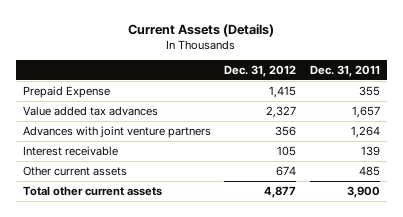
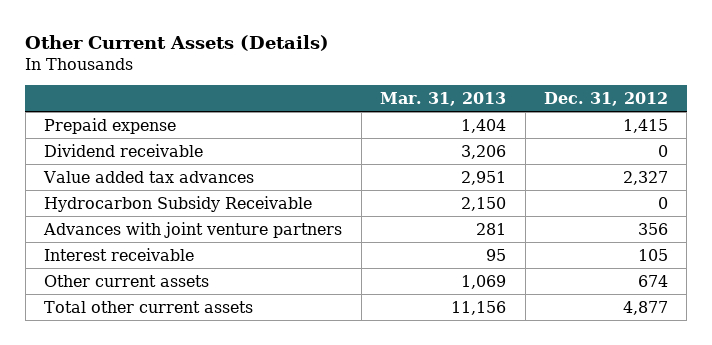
[128,23,275,37] Current Assets (Details) -> [25,35,330,52] Other Current Assets (Details)
[309,64,380,77] Dec. 31, 2011 -> none
none -> [380,91,507,106] Mar. 31, 2013
[22,85,110,98] Prepaid Expense -> [44,117,177,134] Prepaid expense
none -> [44,143,204,157] Dividend receivable
none -> [44,195,313,212] Hydrocarbon Subsidy Receivable

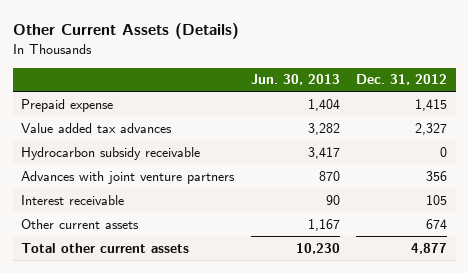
[380,91,507,106] Mar. 31, 2013 -> none
none -> [250,74,340,86] Jun. 30, 2013
[44,143,204,157] Dividend receivable -> none
[44,195,313,212] Hydrocarbon Subsidy Receivable -> [20,146,200,160] Hydrocarbon subsidy receivable

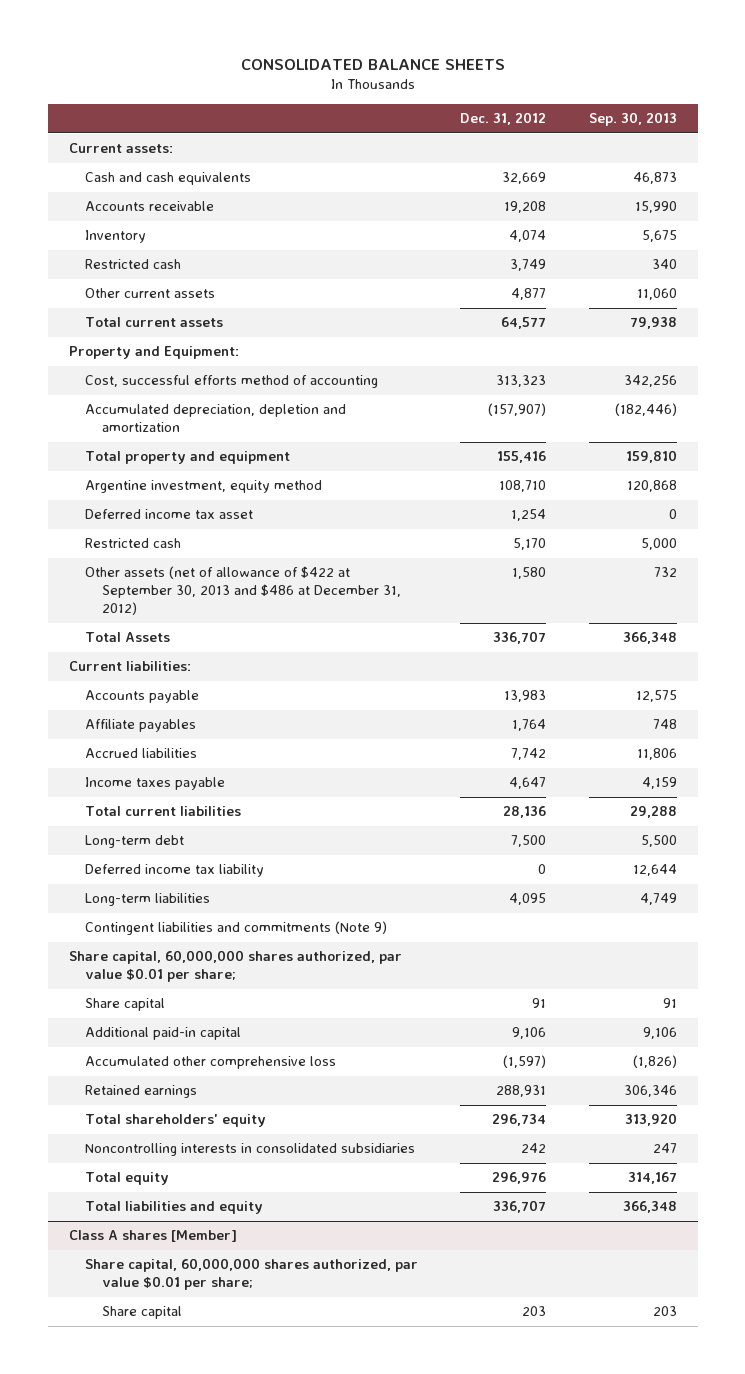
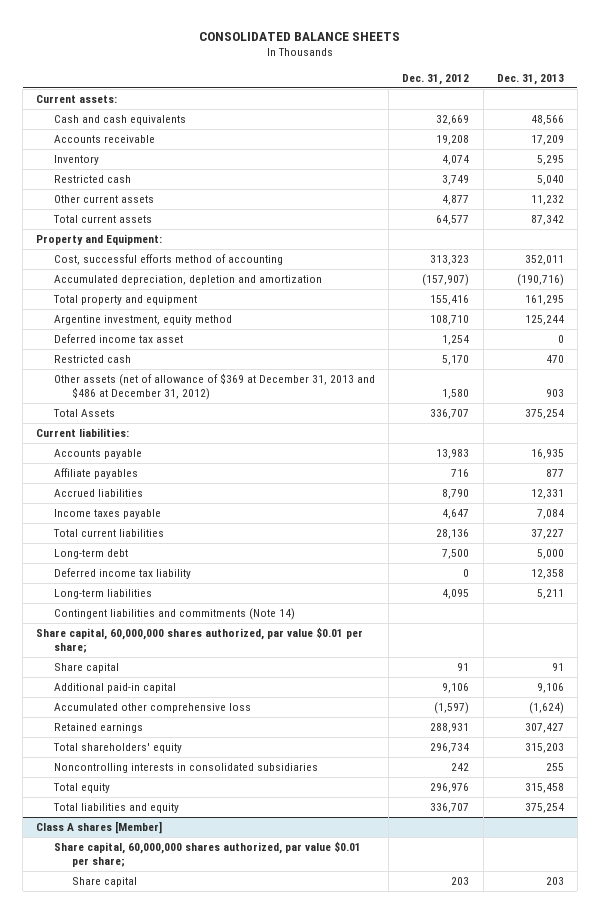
[588,112,677,127] Sep. 30, 2013 -> none
none -> [496,74,564,86] Dec. 31, 2013
[85,566,401,616] Other assets (net of allowance of $422 at September 30, 2013 and $486 at December 31, 2012) -> [54,373,376,400] Other assets (net of allowance of $369 at December 31, 2013 and $486 at December 31, 2012)
[512,719,547,732] 1,764 -> [451,469,470,478] 716
[511,748,547,761] 7,742 -> [442,489,470,500] 8,790
[85,921,388,936] Contingent liabilities and commitments (Note 9) -> [54,608,296,621] Contingent liabilities and commitments (Note 14)

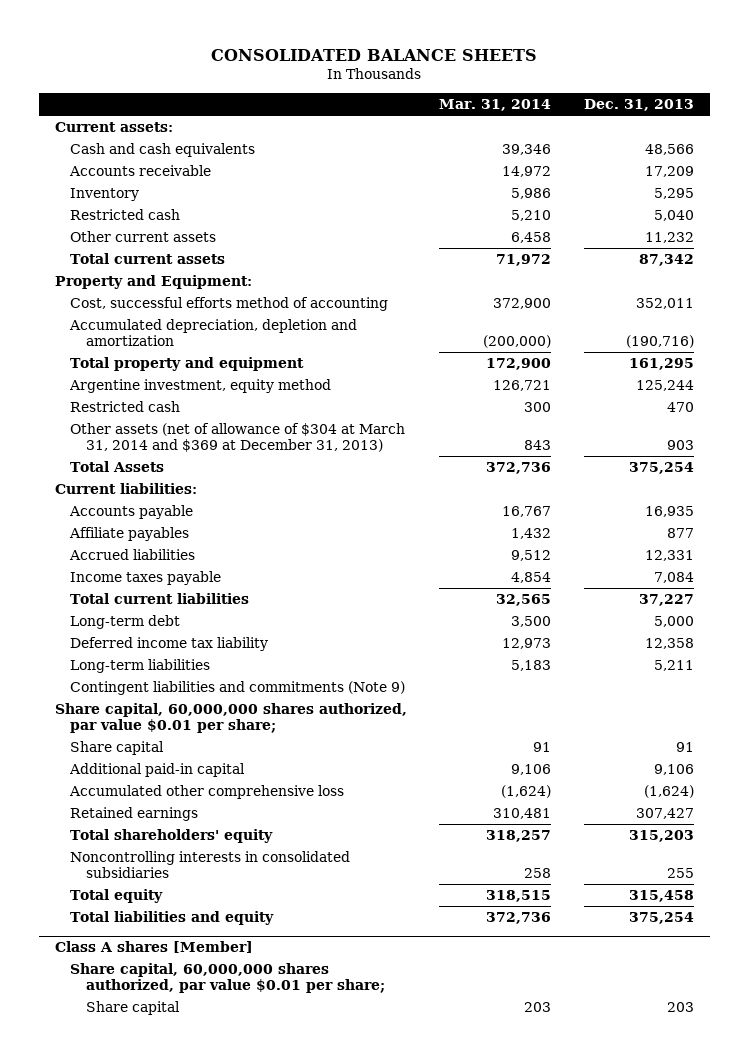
[402,74,470,86] Dec. 31, 2012 -> none
none -> [439,99,552,112] Mar. 31, 2014
[54,334,184,344] Deferred income tax asset -> none
[54,373,376,400] Other assets (net of allowance of $369 at December 31, 2013 and $486 at December 31, 2012) -> [70,423,406,453] Other assets (net of allowance of $304 at March 31, 2014 and $369 at December 31, 2013)
[54,608,296,621] Contingent liabilities and commitments (Note 14) -> [70,681,406,696] Contingent liabilities and commitments (Note 9)

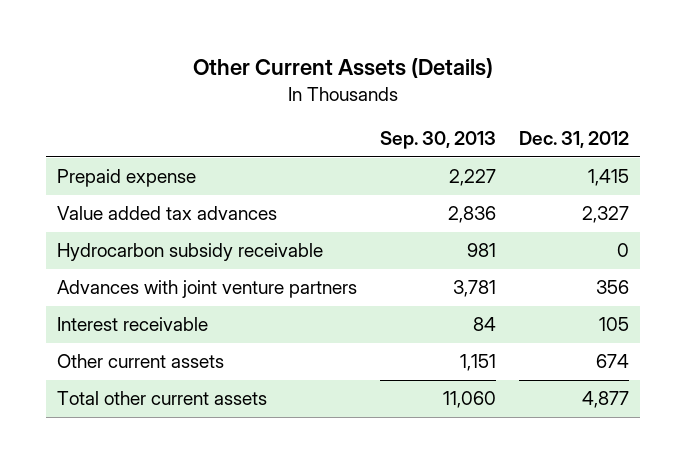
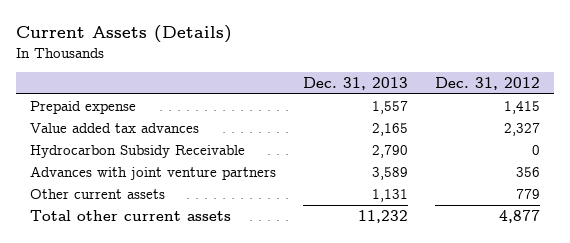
[192,58,493,79] Other Current Assets (Details) -> [16,25,233,44] Current Assets (Details)
[379,131,496,150] Sep. 30, 2013 -> none
none -> [302,76,408,90] Dec. 31, 2013
[57,243,324,262] Hydrocarbon subsidy receivable -> [29,144,245,158] Hydrocarbon Subsidy Receivable
[57,317,209,332] Interest receivable -> none
[595,354,629,369] 674 -> [515,188,540,199] 779

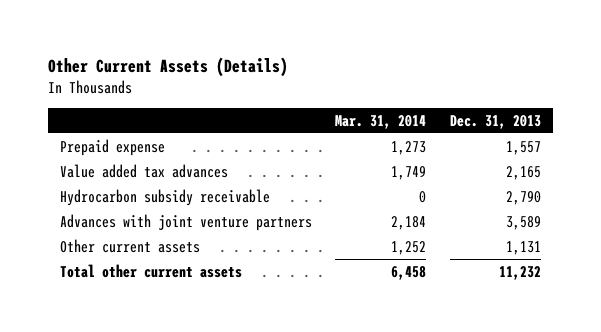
[16,25,233,44] Current Assets (Details) -> [48,56,289,77] Other Current Assets (Details)
[434,76,540,90] Dec. 31, 2012 -> none
none -> [335,114,427,129] Mar. 31, 2014
[29,144,245,158] Hydrocarbon Subsidy Receivable -> [59,188,270,206] Hydrocarbon subsidy receivable

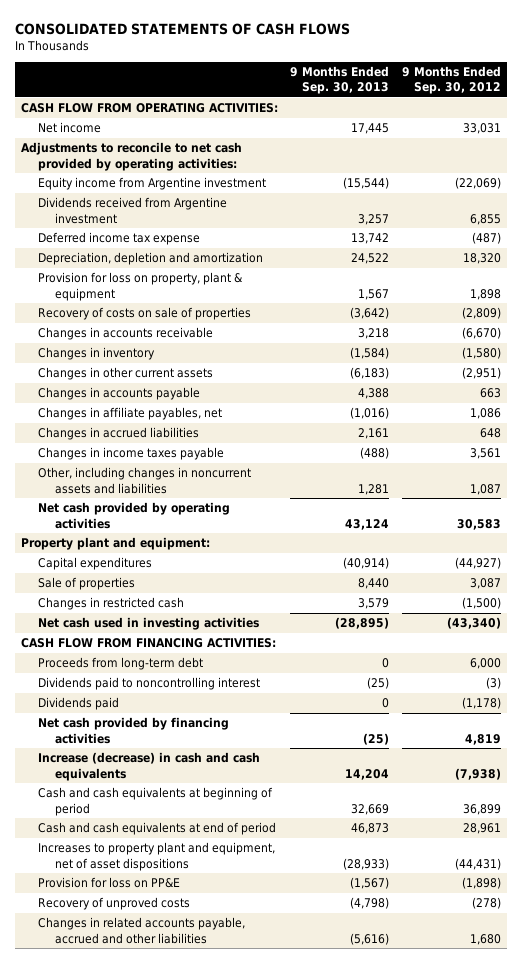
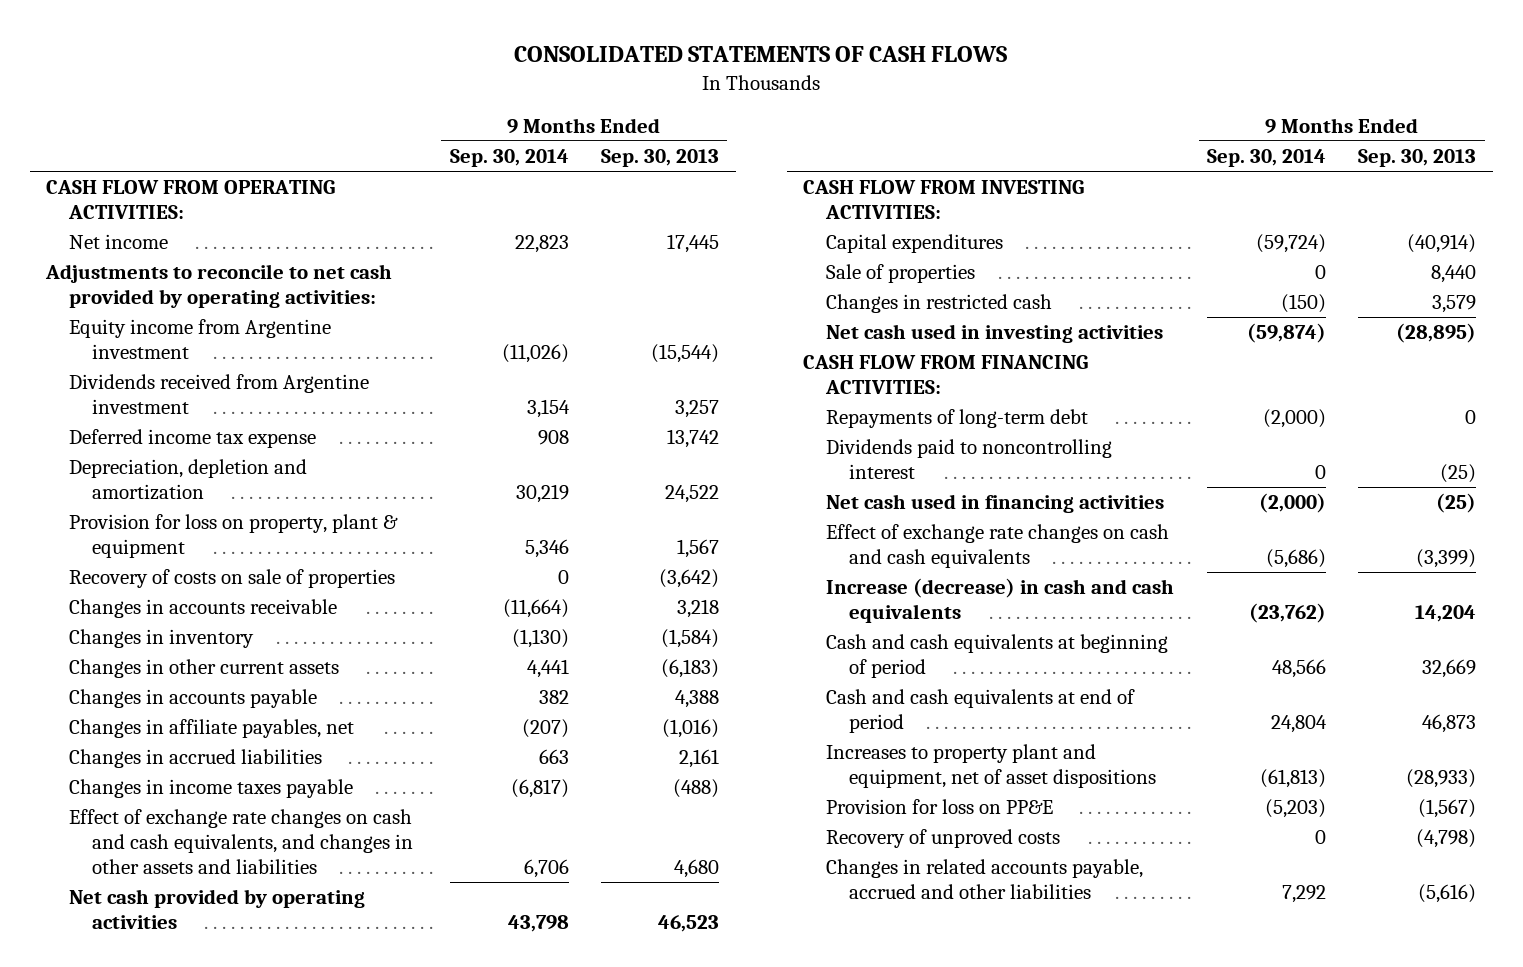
[401,65,501,95] 9 Months Ended Sep. 30, 2012 -> none
none -> [449,149,569,168] Sep. 30, 2014
[21,537,211,551] Property plant and equipment: -> none
[37,467,251,494] Other, including changes in noncurrent assets and liabilities -> [68,809,413,874] Effect of exchange rate changes on cash and cash equivalents, and changes in other assets and liabilities
[358,483,390,495] 1,281 -> [674,858,720,878] 4,680
[345,518,390,530] 43,124 -> [658,914,720,932] 46,523
none -> [803,180,1085,219] CASH FLOW FROM INVESTING ACTIVITIES:
[37,657,203,671] Proceeds from long-term debt -> none
none -> [826,409,1089,429] Repayments of long-term debt
[37,697,119,711] Dividends paid -> none
[37,717,229,744] Net cash provided by financing activities -> [826,494,1165,514] Net cash used in financing activities
none -> [826,524,1170,568] Effect of exchange rate changes on cash and cash equivalents

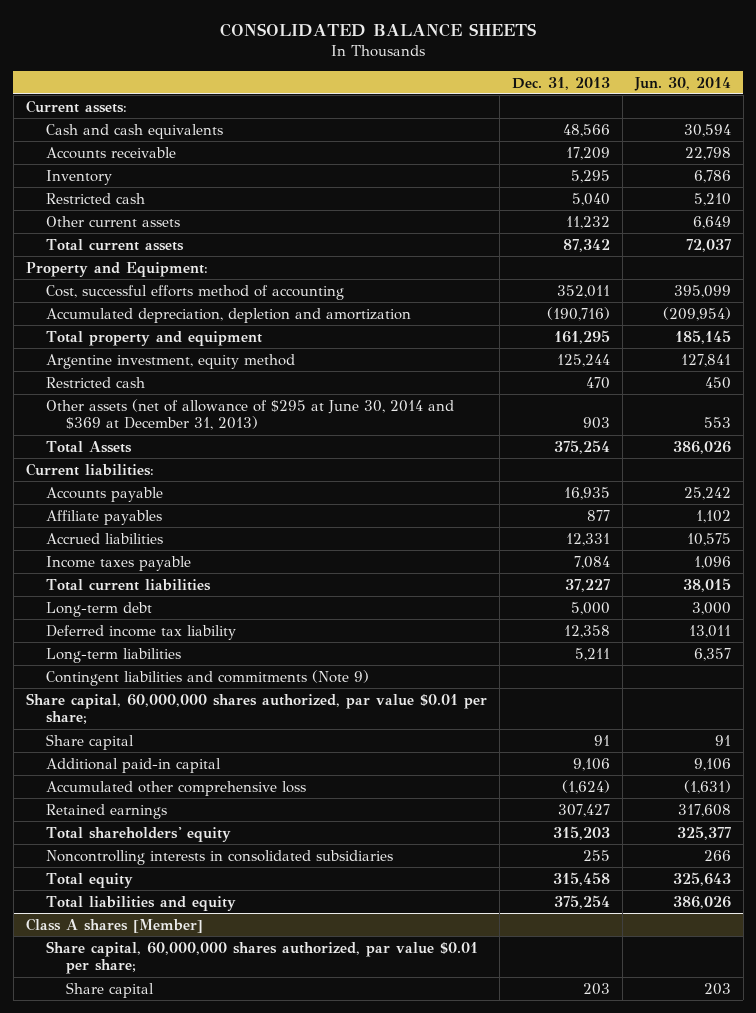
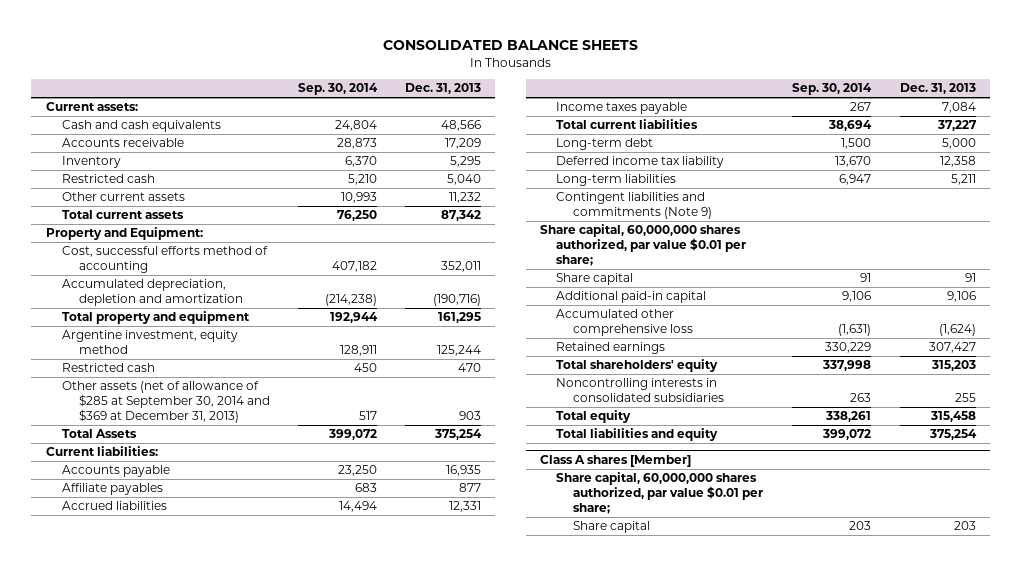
[633,76,731,91] Jun. 30, 2014 -> none
none -> [297,83,378,96] Sep. 30, 2014
[46,398,455,431] Other assets (net of allowance of $295 at June 30, 2014 and $369 at December 31, 2013) -> [62,381,270,424] Other assets (net of allowance of $285 at September 30, 2014 and $369 at December 31, 2013)

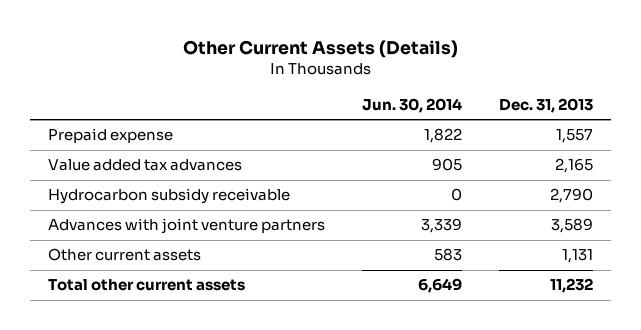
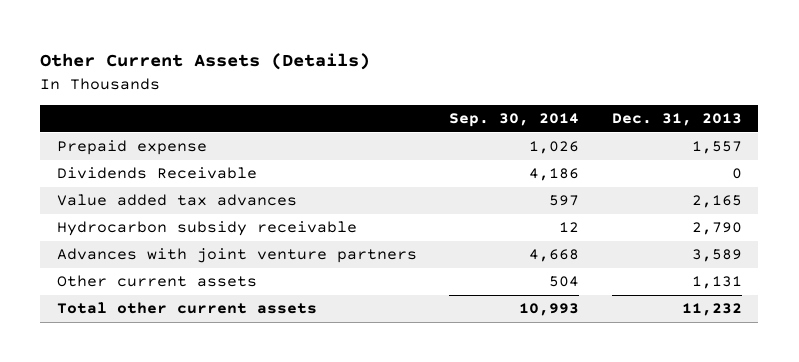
[362,97,463,113] Jun. 30, 2014 -> none
none -> [449,113,580,128] Sep. 30, 2014
none -> [56,167,257,180] Dividends Receivable

